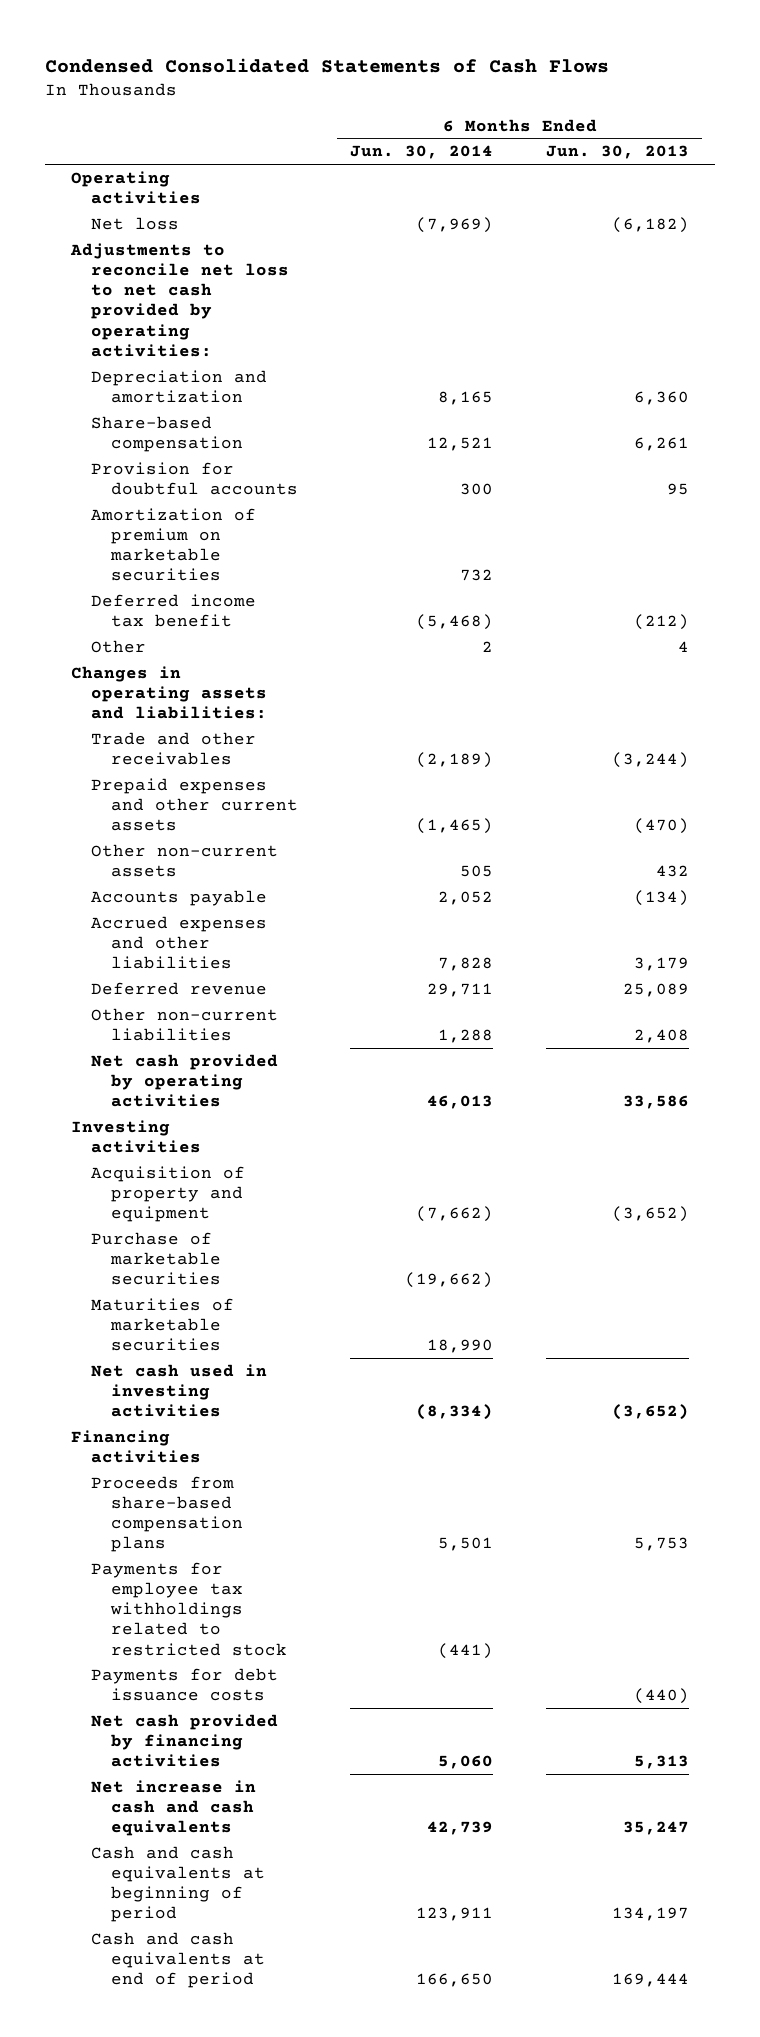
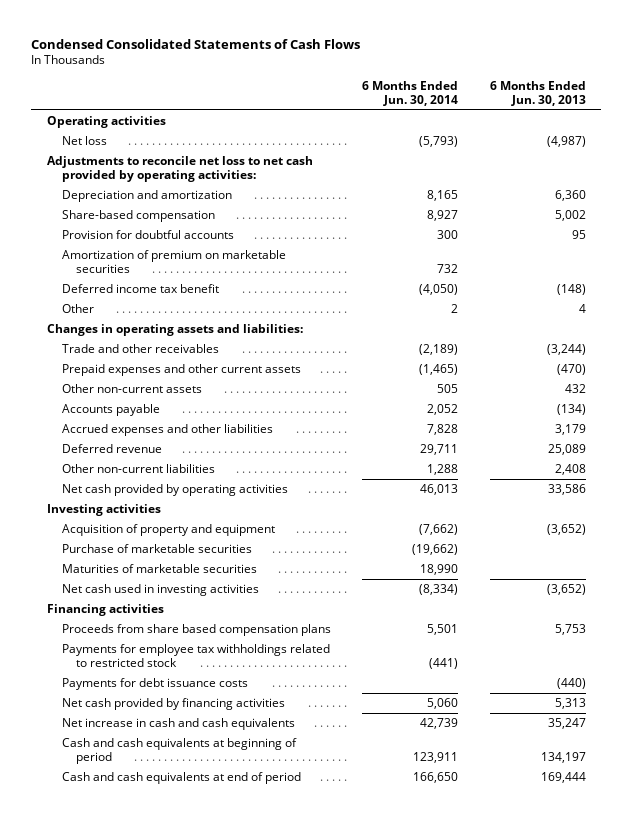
[416,216,494,233] (7,969) -> [419,135,459,147] (5,793)
[611,216,689,233] (6,182) -> [546,135,586,147] (4,987)
[427,437,494,452] 12,521 -> [427,209,459,221] 8,927
[633,437,689,452] 6,261 -> [554,209,586,221] 5,002
[416,614,494,631] (5,468) -> [419,283,459,295] (4,050)
[633,614,689,631] (212) -> [556,283,586,295] (148)
[90,1475,244,1553] Proceeds from share-based compensation plans -> [61,623,331,636] Proceeds from share based compensation plans

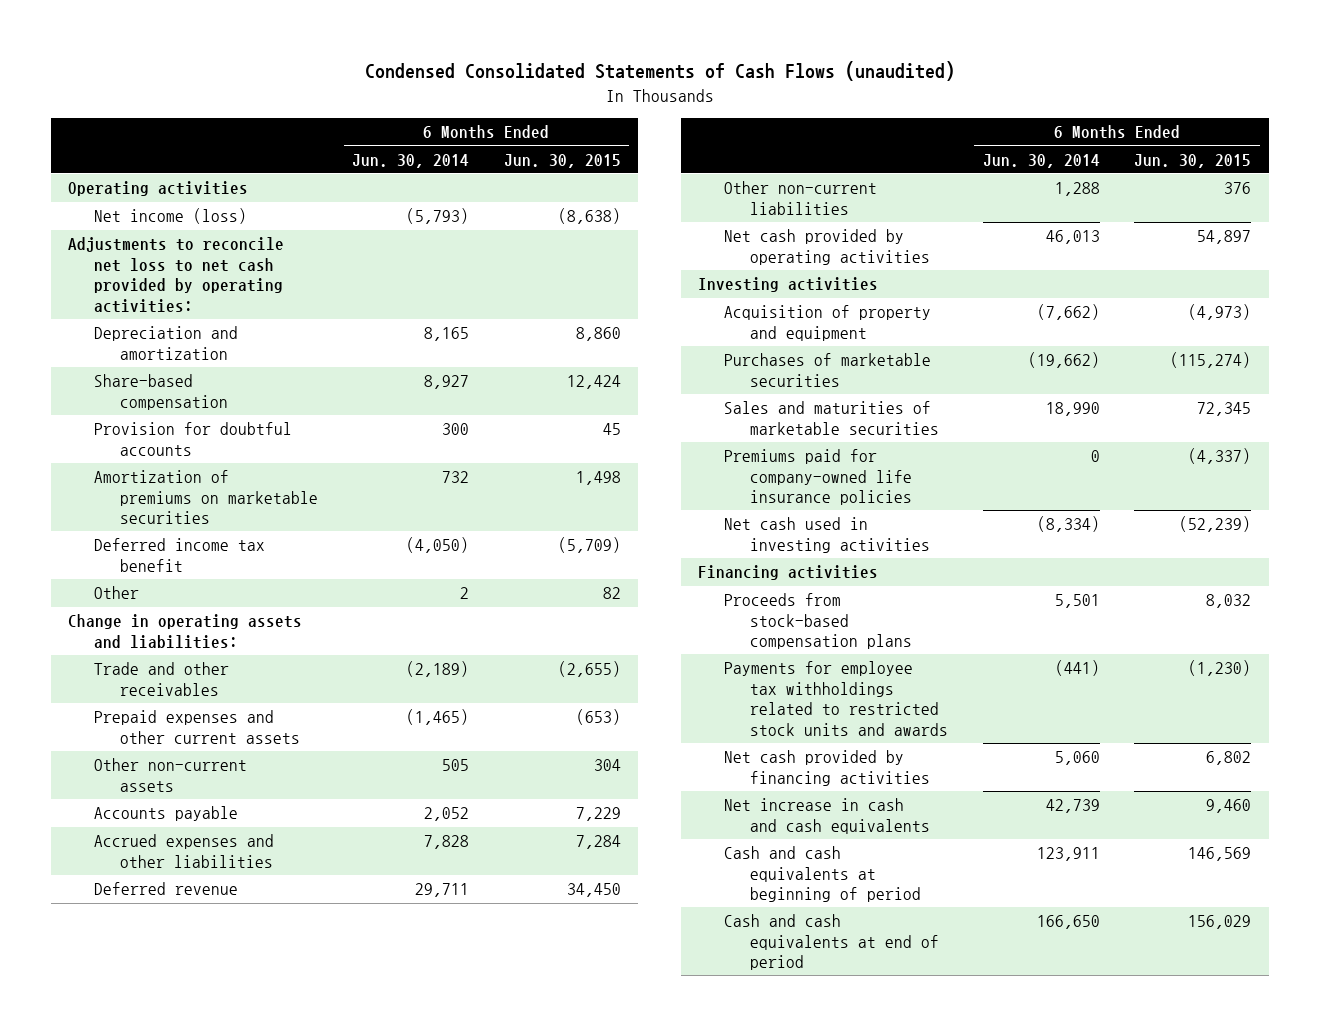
[31,39,361,50] Condensed Consolidated Statements of Cash Flows -> [364,61,955,82] Condensed Consolidated Statements of Cash Flows (unaudited)
[489,80,586,107] 6 Months Ended Jun. 30, 2013 -> none
none -> [503,153,621,168] Jun. 30, 2015
[61,135,107,145] Net loss -> [93,208,247,225] Net income (loss)
[61,249,286,274] Amortization of premium on marketable securities -> [93,470,318,525] Amortization of premiums on marketable securities
[47,323,304,336] Changes in operating assets and liabilities: -> [67,614,302,649] Change in operating assets and liabilities:
[61,543,252,553] Purchase of marketable securities -> [724,353,932,387] Purchases of marketable securities
[61,563,257,573] Maturities of marketable securities -> [724,401,940,435] Sales and maturities of marketable securities
none -> [724,449,913,506] Premiums paid for company-owned life insurance policies
[61,677,248,690] Payments for debt issuance costs -> none
[61,623,331,636] Proceeds from share based compensation plans -> [724,593,913,650] Proceeds from stock-based compensation plans
[61,643,330,668] Payments for employee tax withholdings related to restricted stock -> [724,661,949,736] Payments for employee tax withholdings related to restricted stock units and awards

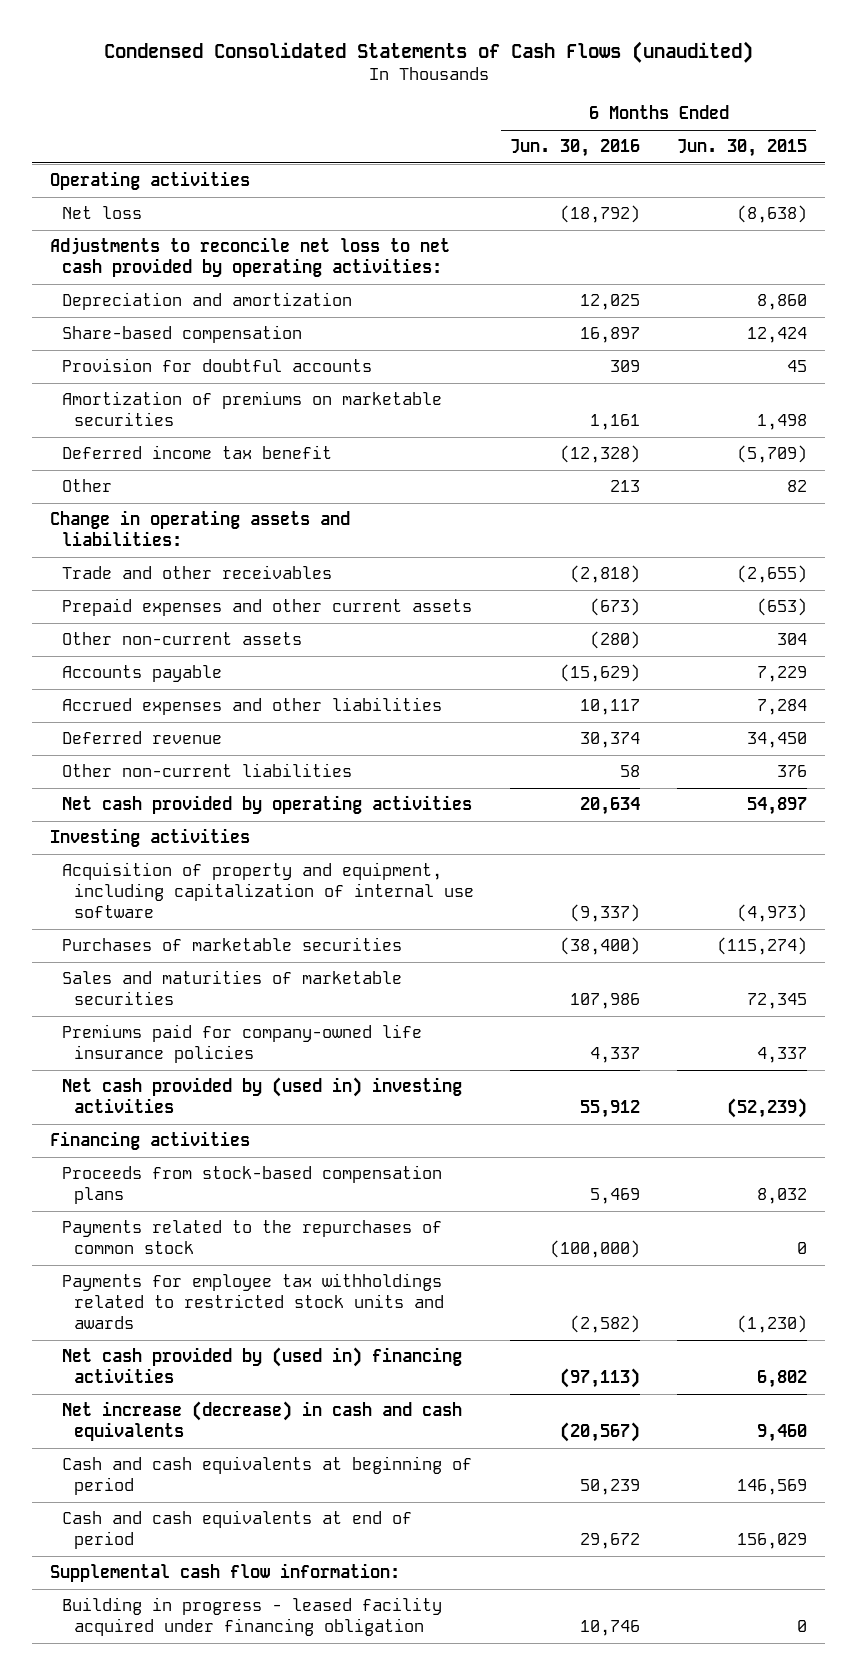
[352,153,470,168] Jun. 30, 2014 -> none
none -> [510,139,641,158] Jun. 30, 2016
[93,208,247,225] Net income (loss) -> [62,206,143,220] Net loss
[724,305,932,341] Acquisition of property and equipment -> [62,862,474,918] Acquisition of property and equipment, including capitalization of internal use software
[1188,448,1252,465] (4,337) -> [756,1047,807,1064] 4,337
[724,517,931,553] Net cash used in investing activities -> [62,1077,463,1114] Net cash provided by (used in) investing activities
none -> [62,1220,443,1255] Payments related to the repurchases of common stock
[724,750,931,786] Net cash provided by financing activities -> [62,1347,463,1384] Net cash provided by (used in) financing activities
[724,798,931,834] Net increase in cash and cash equivalents -> [62,1401,463,1442] Net increase (decrease) in cash and cash equivalents
none -> [50,1563,401,1583] Supplemental cash flow information:
none -> [62,1597,443,1637] Building in progress - leased facility acquired under financing obligation

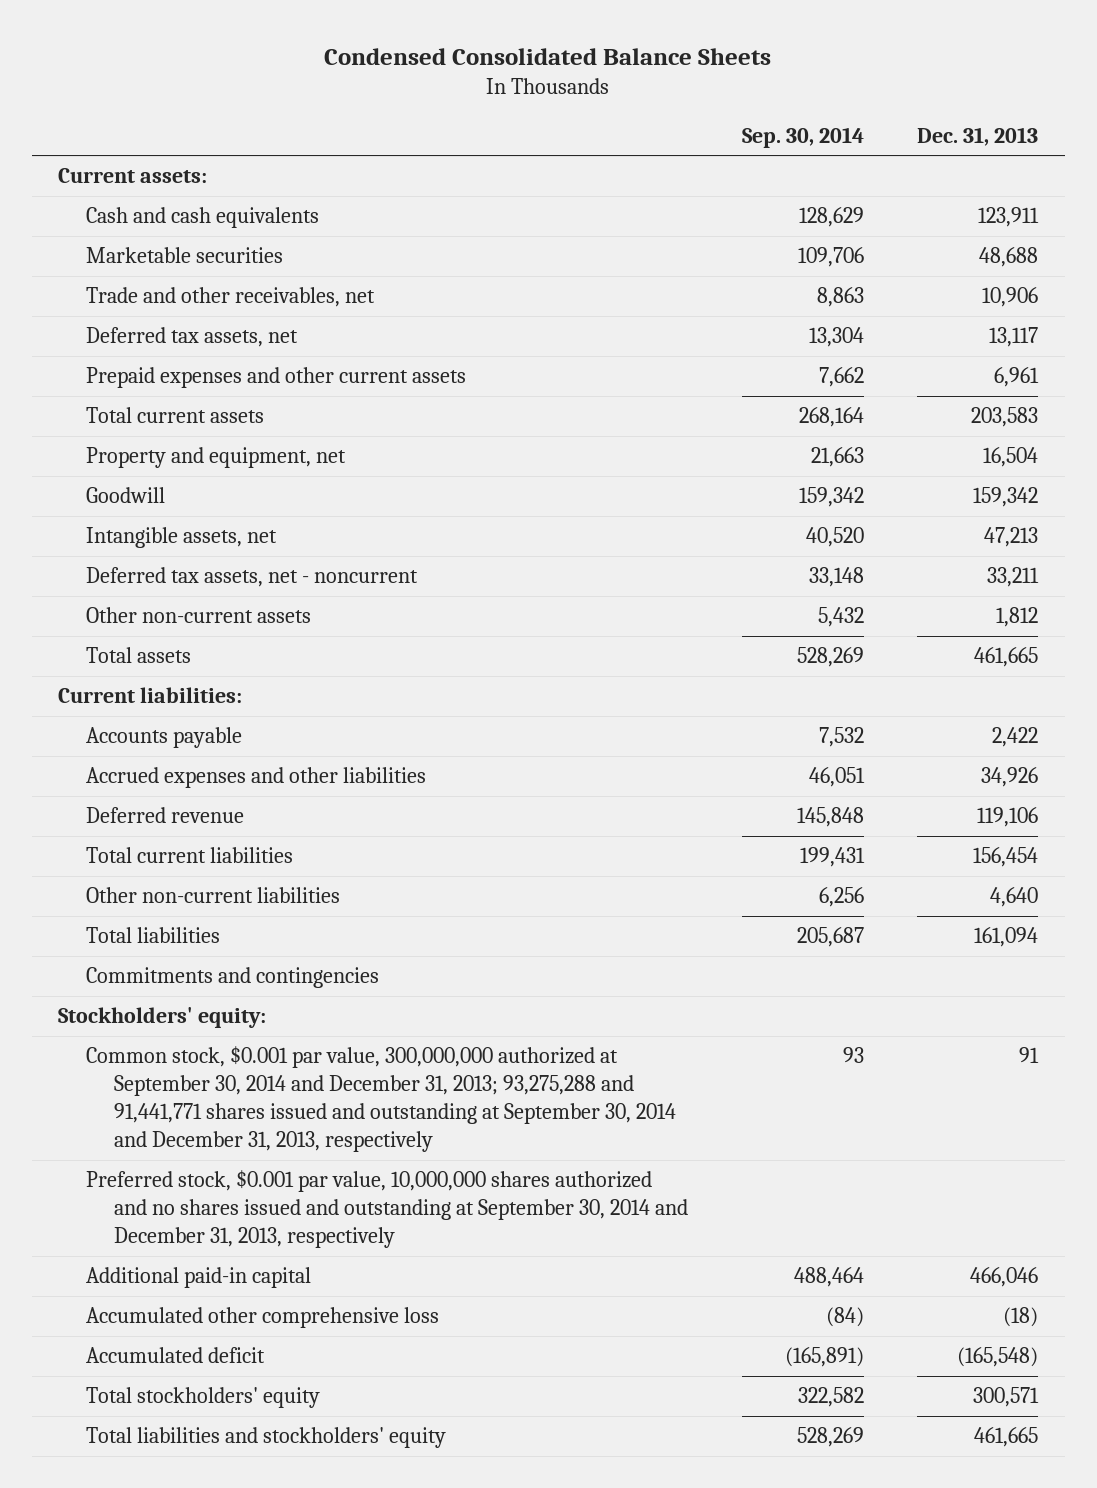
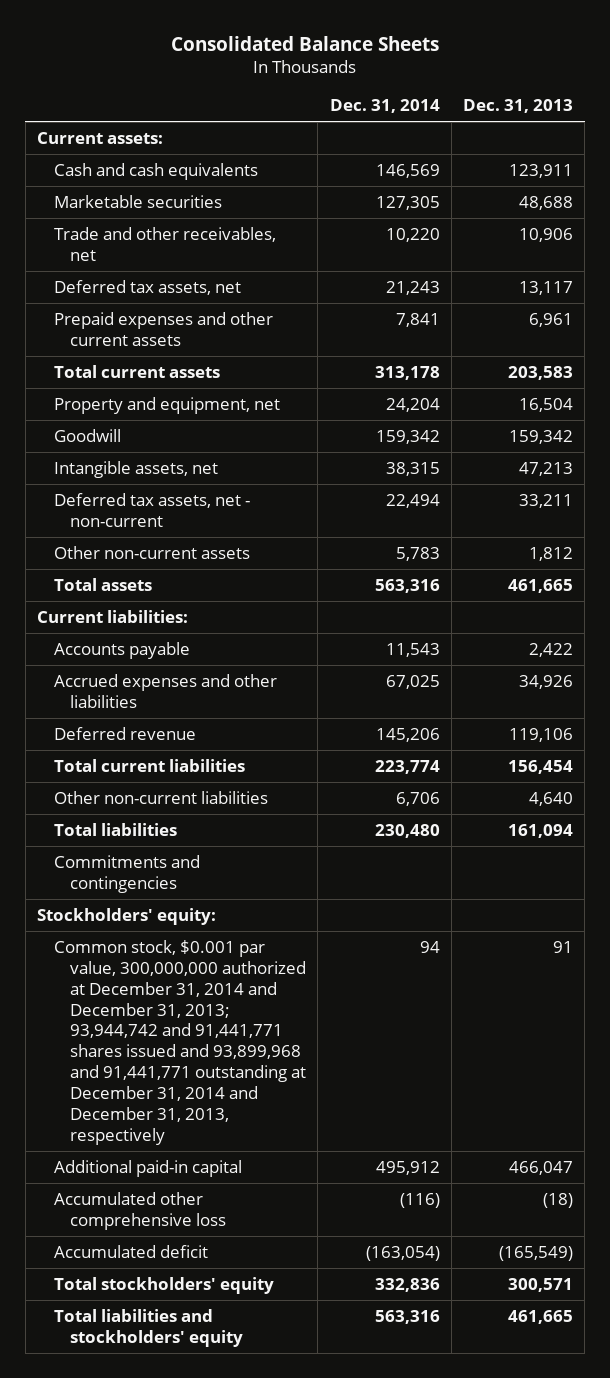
[324,47,772,65] Condensed Consolidated Balance Sheets -> [170,35,439,51] Consolidated Balance Sheets
[741,126,864,148] Sep. 30, 2014 -> none
none -> [329,99,440,114] Dec. 31, 2014
[86,567,419,588] Deferred tax assets, net - noncurrent -> [53,493,250,527] Deferred tax assets, net - non-current
[86,1170,689,1248] Preferred stock, $0.001 par value, 10,000,000 shares authorized and no shares issued and outstanding at September 30, 2014 and December 31, 2013, respectively -> none
[86,1046,677,1152] Common stock, $0.001 par value, 300,000,000 authorized at September 30, 2014 and December 31, 2013; 93,275,288 and 91,441,771 shares issued and outstanding at September 30, 2014 and December 31, 2013, respectively -> [53,940,307,1145] Common stock, $0.001 par value, 300,000,000 authorized at December 31, 2014 and December 31, 2013; 93,944,742 and 91,441,771 shares issued and 93,899,968 and 91,441,771 outstanding at December 31, 2014 and December 31, 2013, respectively
[970,1267,1039,1288] 466,046 -> [508,1161,573,1176] 466,047
[957,1347,1039,1368] (165,548) -> [498,1246,573,1262] (165,549)

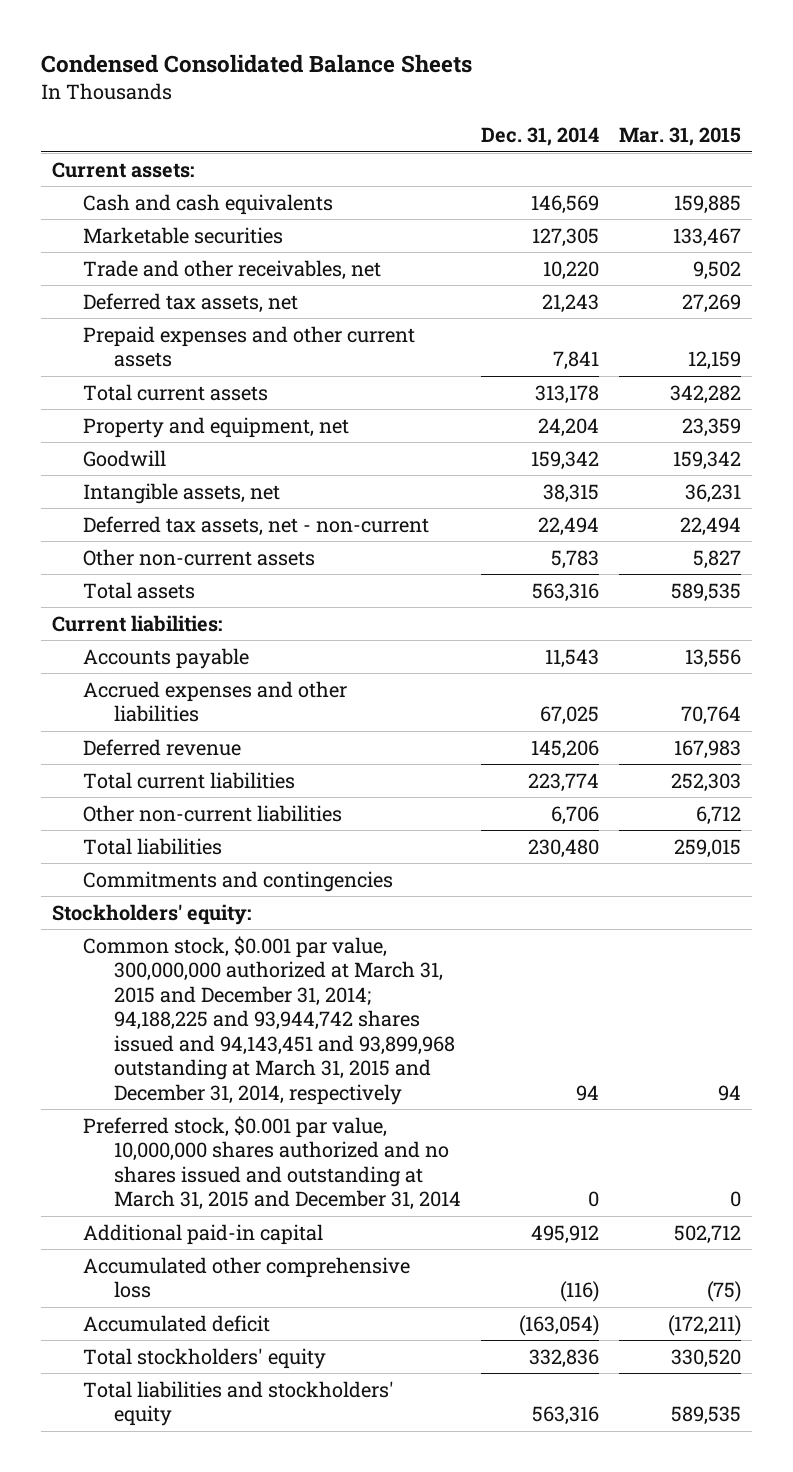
[170,35,439,51] Consolidated Balance Sheets -> [41,54,473,74] Condensed Consolidated Balance Sheets
[462,99,573,114] Dec. 31, 2013 -> none
none -> [619,127,742,147] Mar. 31, 2015
[53,940,307,1145] Common stock, $0.001 par value, 300,000,000 authorized at December 31, 2014 and December 31, 2013; 93,944,742 and 91,441,771 shares issued and 93,899,968 and 91,441,771 outstanding at December 31, 2014 and December 31, 2013, respectively -> [82,935,455,1105] Common stock, $0.001 par value, 300,000,000 authorized at March 31, 2015 and December 31, 2014; 94,188,225 and 93,944,742 shares issued and 94,143,451 and 93,899,968 outstanding at March 31, 2015 and December 31, 2014, respectively
none -> [82,1115,461,1211] Preferred stock, $0.001 par value, 10,000,000 shares authorized and no shares issued and outstanding at March 31, 2015 and December 31, 2014

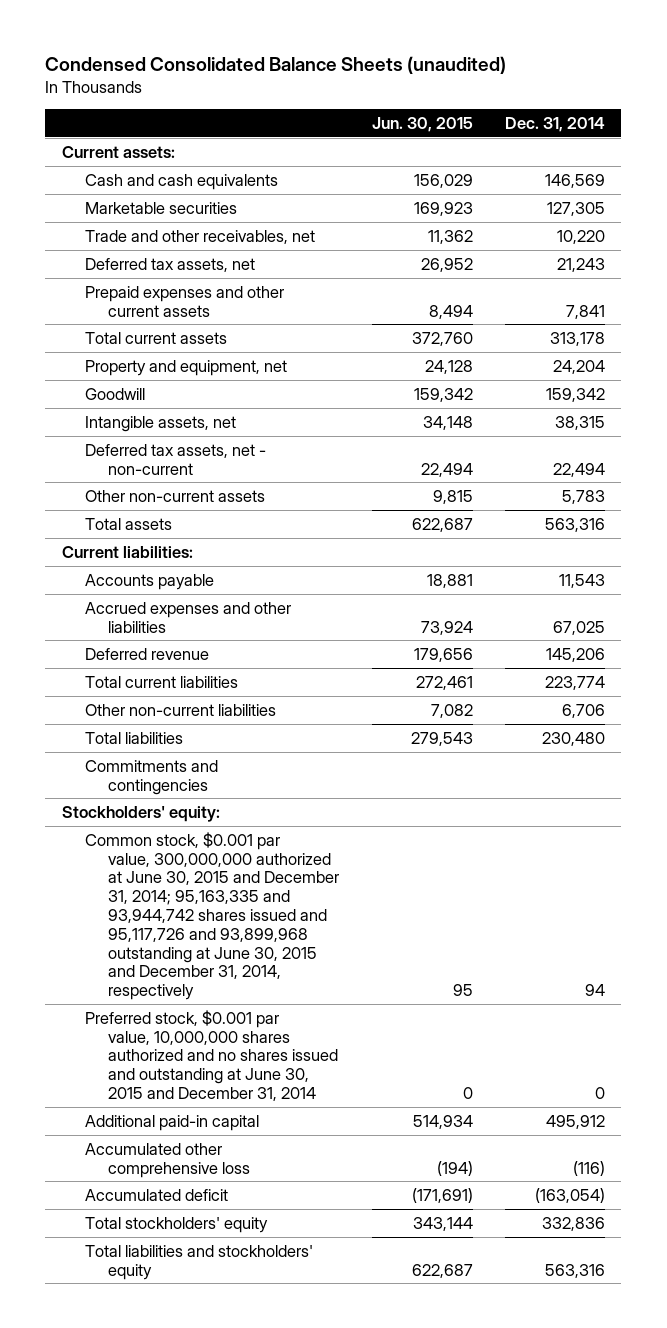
[41,54,473,74] Condensed Consolidated Balance Sheets -> [45,55,507,74] Condensed Consolidated Balance Sheets (unaudited)
[619,127,742,147] Mar. 31, 2015 -> none
none -> [371,116,473,132] Jun. 30, 2015
[82,935,455,1105] Common stock, $0.001 par value, 300,000,000 authorized at March 31, 2015 and December 31, 2014; 94,188,225 and 93,944,742 shares issued and 94,143,451 and 93,899,968 outstanding at March 31, 2015 and December 31, 2014, respectively -> [84,831,340,1001] Common stock, $0.001 par value, 300,000,000 authorized at June 30, 2015 and December 31, 2014; 95,163,335 and 93,944,742 shares issued and 95,117,726 and 93,899,968 outstanding at June 30, 2015 and December 31, 2014, respectively
[82,1115,461,1211] Preferred stock, $0.001 par value, 10,000,000 shares authorized and no shares issued and outstanding at March 31, 2015 and December 31, 2014 -> [84,1009,339,1101] Preferred stock, $0.001 par value, 10,000,000 shares authorized and no shares issued and outstanding at June 30, 2015 and December 31, 2014

